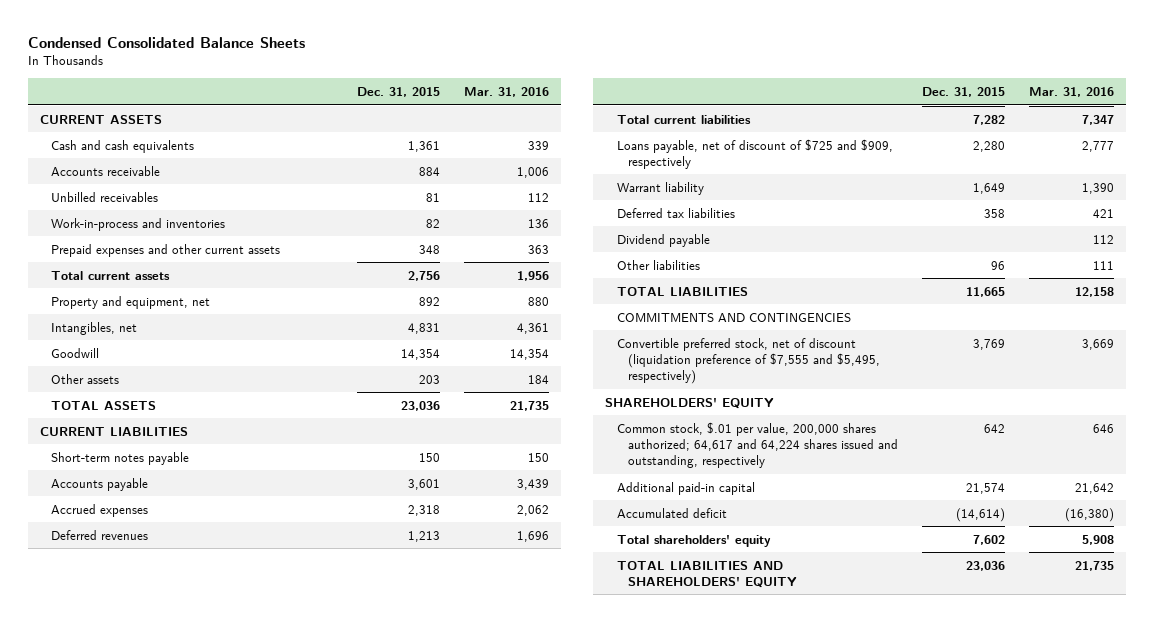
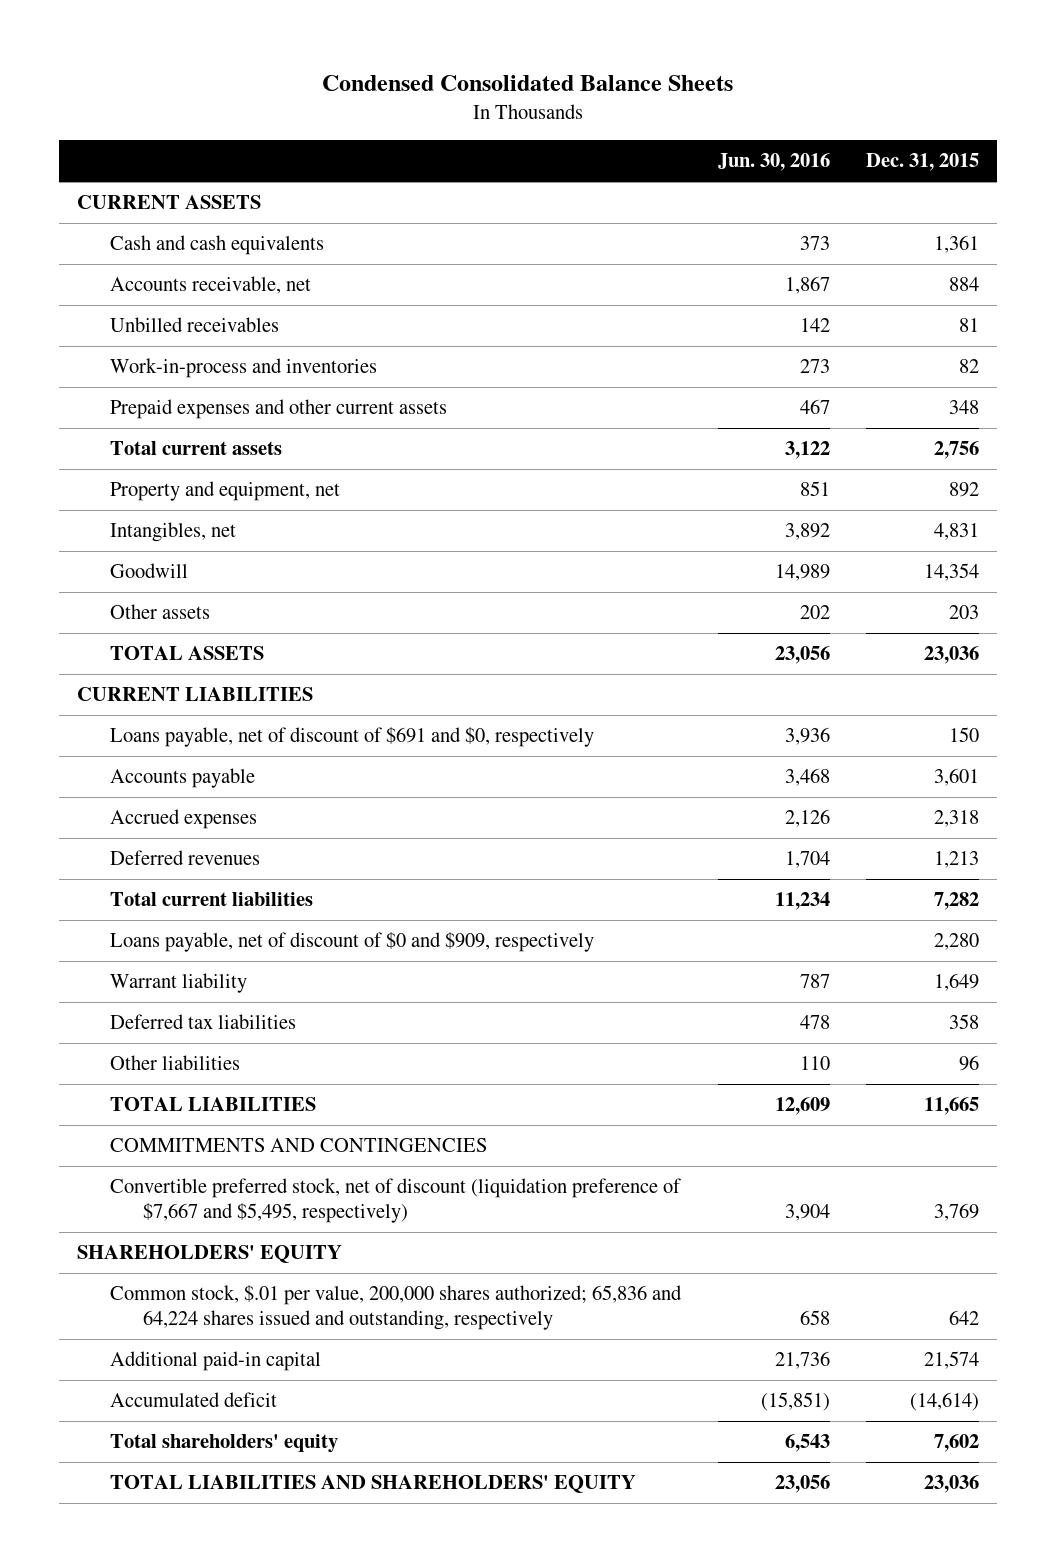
[463,87,549,98] Mar. 31, 2016 -> none
none -> [717,153,830,172] Jun. 30, 2016
[51,165,161,176] Accounts receivable -> [110,276,312,295] Accounts receivable, net
[51,451,190,465] Short-term notes payable -> [110,727,595,748] Loans payable, net of discount of $691 and $0, respectively
[616,138,893,169] Loans payable, net of discount of $725 and $909, respectively -> [110,932,595,953] Loans payable, net of discount of $0 and $909, respectively
[616,233,710,247] Dividend payable -> none
[616,337,881,385] Convertible preferred stock, net of discount (liquidation preference of $7,555 and $5,495, respectively) -> [110,1178,682,1224] Convertible preferred stock, net of discount (liquidation preference of $7,667 and $5,495, respectively)
[616,421,899,469] Common stock, $.01 per value, 200,000 shares authorized; 64,617 and 64,224 shares issued and outstanding, respectively -> [110,1285,683,1331] Common stock, $.01 per value, 200,000 shares authorized; 65,836 and 64,224 shares issued and outstanding, respectively

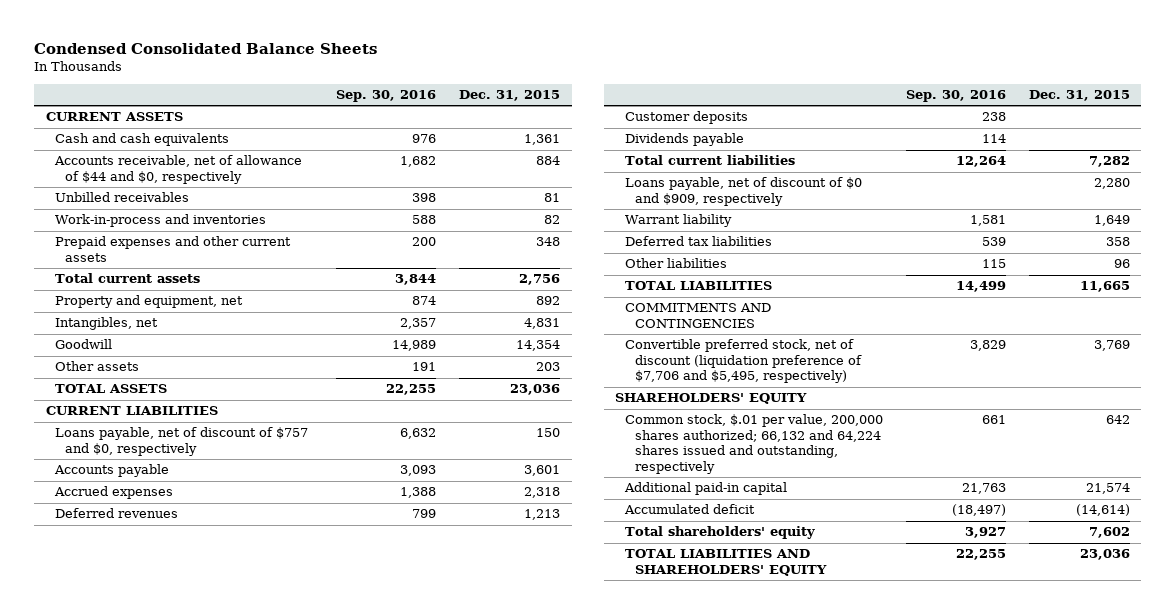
[717,153,830,172] Jun. 30, 2016 -> none
none -> [336,90,437,103] Sep. 30, 2016
[110,276,312,295] Accounts receivable, net -> [54,155,303,184] Accounts receivable, net of allowance of $44 and $0, respectively
[110,727,595,748] Loans payable, net of discount of $691 and $0, respectively -> [55,427,309,456] Loans payable, net of discount of $757 and $0, respectively
none -> [624,111,748,125] Customer deposits
none -> [624,133,744,147] Dividends payable
[110,1178,682,1224] Convertible preferred stock, net of discount (liquidation preference of $7,667 and $5,495, respectively) -> [624,339,862,384] Convertible preferred stock, net of discount (liquidation preference of $7,706 and $5,495, respectively)
[110,1285,683,1331] Common stock, $.01 per value, 200,000 shares authorized; 65,836 and 64,224 shares issued and outstanding, respectively -> [624,414,883,475] Common stock, $.01 per value, 200,000 shares authorized; 66,132 and 64,224 shares issued and outstanding, respectively

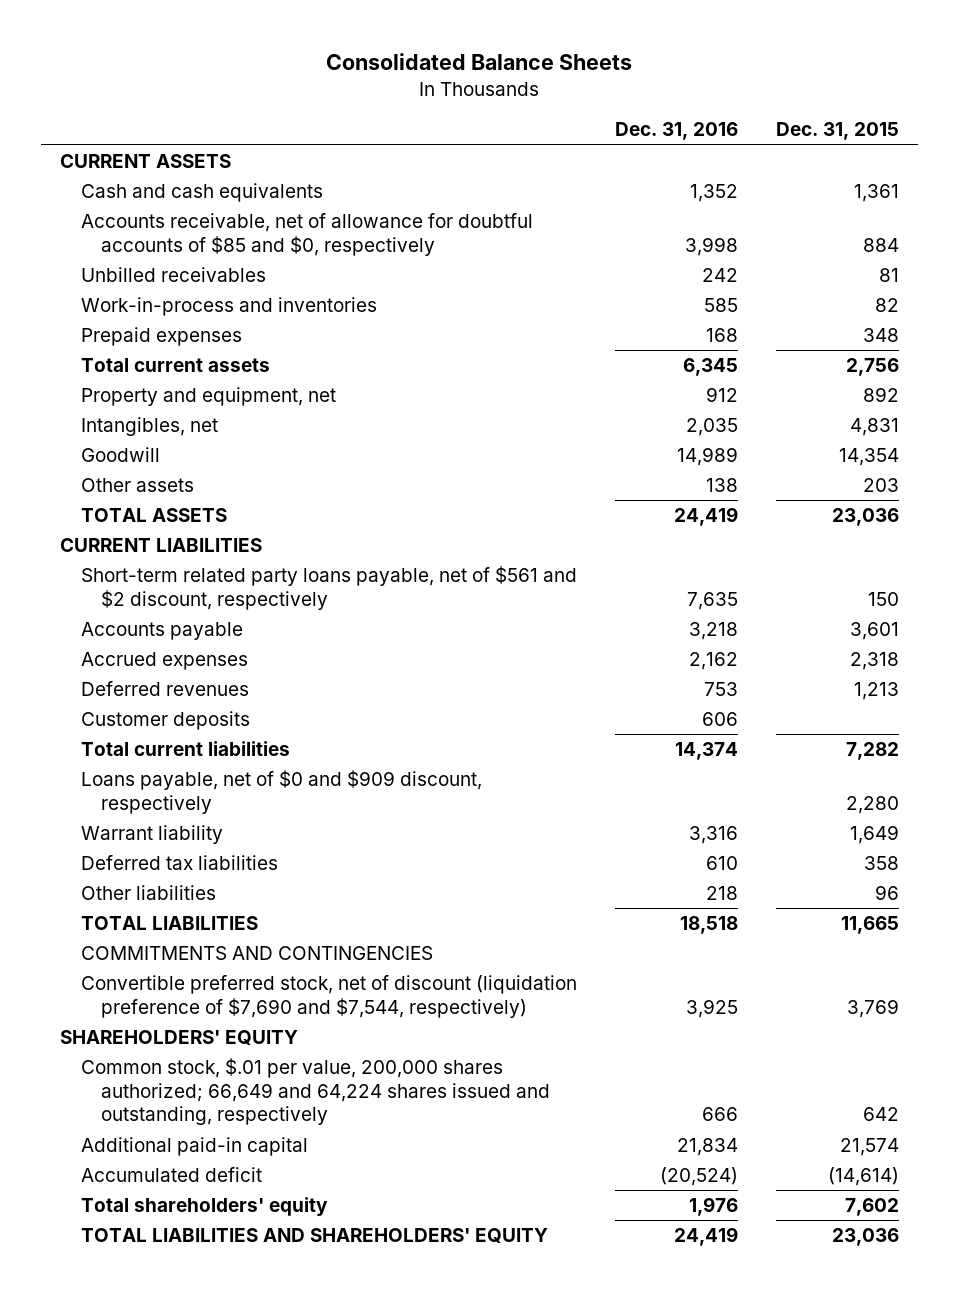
[34,42,378,54] Condensed Consolidated Balance Sheets -> [326,53,633,71] Consolidated Balance Sheets
[336,90,437,103] Sep. 30, 2016 -> none
none -> [614,122,738,141] Dec. 31, 2016
[54,155,303,184] Accounts receivable, net of allowance of $44 and $0, respectively -> [80,212,533,256] Accounts receivable, net of allowance for doubtful accounts of $85 and $0, respectively
[55,236,292,262] Prepaid expenses and other current assets -> [80,326,242,346] Prepaid expenses
[55,427,309,456] Loans payable, net of discount of $757 and $0, respectively -> [80,565,577,610] Short-term related party loans payable, net of $561 and $2 discount, respectively
[624,133,744,147] Dividends payable -> none
[624,177,862,206] Loans payable, net of discount of $0 and $909, respectively -> [80,769,482,814] Loans payable, net of $0 and $909 discount, respectively
[624,339,862,384] Convertible preferred stock, net of discount (liquidation preference of $7,706 and $5,495, respectively) -> [80,974,577,1018] Convertible preferred stock, net of discount (liquidation preference of $7,690 and $7,544, respectively)
[624,414,883,475] Common stock, $.01 per value, 200,000 shares authorized; 66,132 and 64,224 shares issued and outstanding, respectively -> [80,1057,550,1126] Common stock, $.01 per value, 200,000 shares authorized; 66,649 and 64,224 shares issued and outstanding, respectively

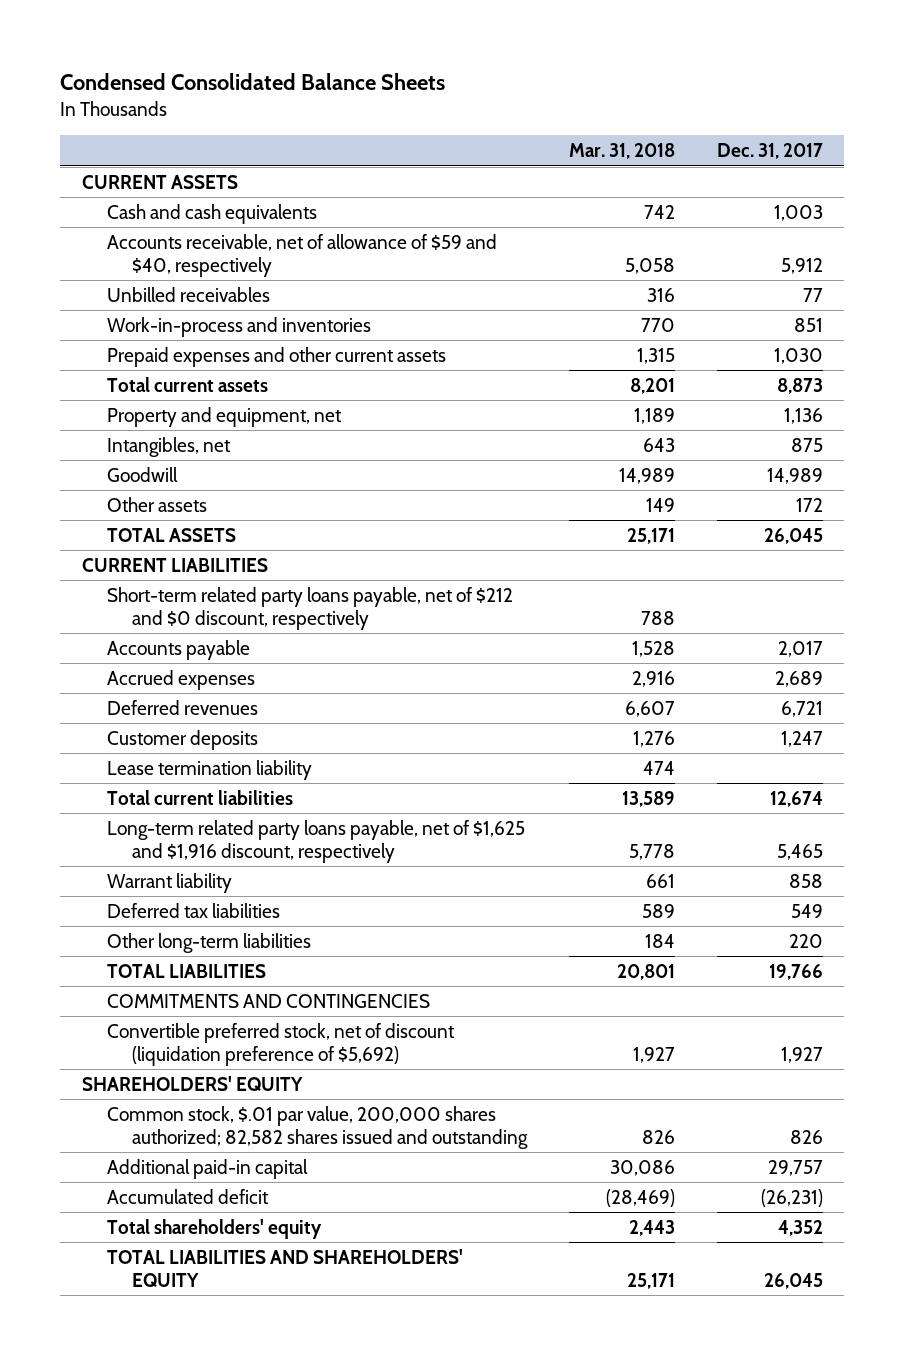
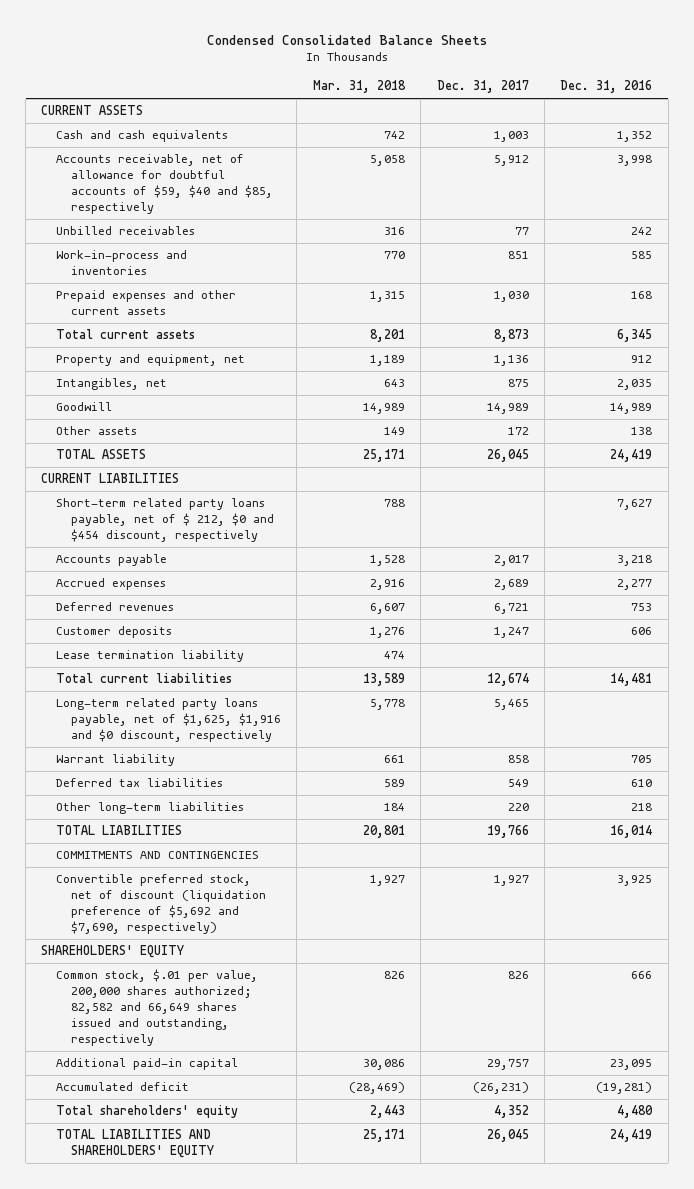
none -> [560,80,653,94] Dec. 31, 2016
[106,233,497,277] Accounts receivable, net of allowance of $59 and $40, respectively -> [56,154,273,215] Accounts receivable, net of allowance for doubtful accounts of $59, $40 and $85, respectively
[106,586,513,630] Short-term related party loans payable, net of $212 and $0 discount, respectively -> [56,498,274,543] Short-term related party loans payable, net of $ 212, $0 and $454 discount, respectively
[106,819,525,863] Long-term related party loans payable, net of $1,625 and $1,916 discount, respectively -> [56,698,281,743] Long-term related party loans payable, net of $1,625, $1,916 and $0 discount, respectively
[106,1022,455,1066] Convertible preferred stock, net of discount (liquidation preference of $5,692) -> [56,874,266,935] Convertible preferred stock, net of discount (liquidation preference of $5,692 and $7,690, respectively)
[106,1105,528,1149] Common stock, $.01 par value, 200,000 shares authorized; 82,582 shares issued and outstanding -> [56,969,259,1047] Common stock, $.01 per value, 200,000 shares authorized; 82,582 and 66,649 shares issued and outstanding, respectively

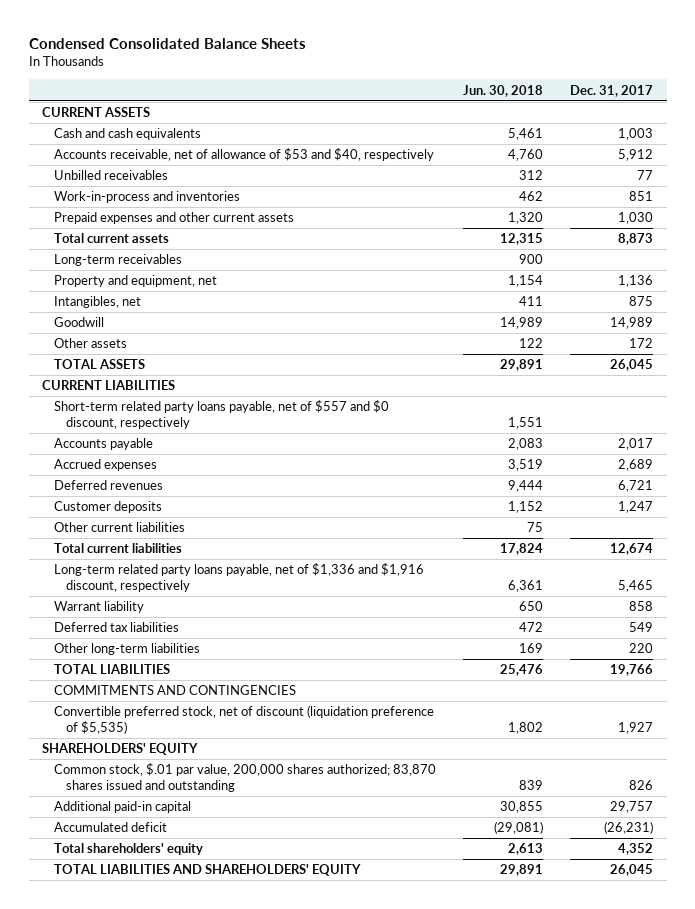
[312,80,406,94] Mar. 31, 2018 -> none
[560,80,653,94] Dec. 31, 2016 -> none
none -> [463,84,544,97] Jun. 30, 2018
[56,154,273,215] Accounts receivable, net of allowance for doubtful accounts of $59, $40 and $85, respectively -> [54,148,435,162] Accounts receivable, net of allowance of $53 and $40, respectively
none -> [54,254,183,267] Long-term receivables
[56,498,274,543] Short-term related party loans payable, net of $ 212, $0 and $454 discount, respectively -> [54,400,390,430] Short-term related party loans payable, net of $557 and $0 discount, respectively
[56,650,245,663] Lease termination liability -> none
none -> [54,522,186,533] Other current liabilities
[56,698,281,743] Long-term related party loans payable, net of $1,625, $1,916 and $0 discount, respectively -> [54,563,425,593] Long-term related party loans payable, net of $1,336 and $1,916 discount, respectively
[56,874,266,935] Convertible preferred stock, net of discount (liquidation preference of $5,692 and $7,690, respectively) -> [54,705,435,735] Convertible preferred stock, net of discount (liquidation preference of $5,535)
[56,969,259,1047] Common stock, $.01 per value, 200,000 shares authorized; 82,582 and 66,649 shares issued and outstanding, respectively -> [54,763,437,793] Common stock, $.01 par value, 200,000 shares authorized; 83,870 shares issued and outstanding

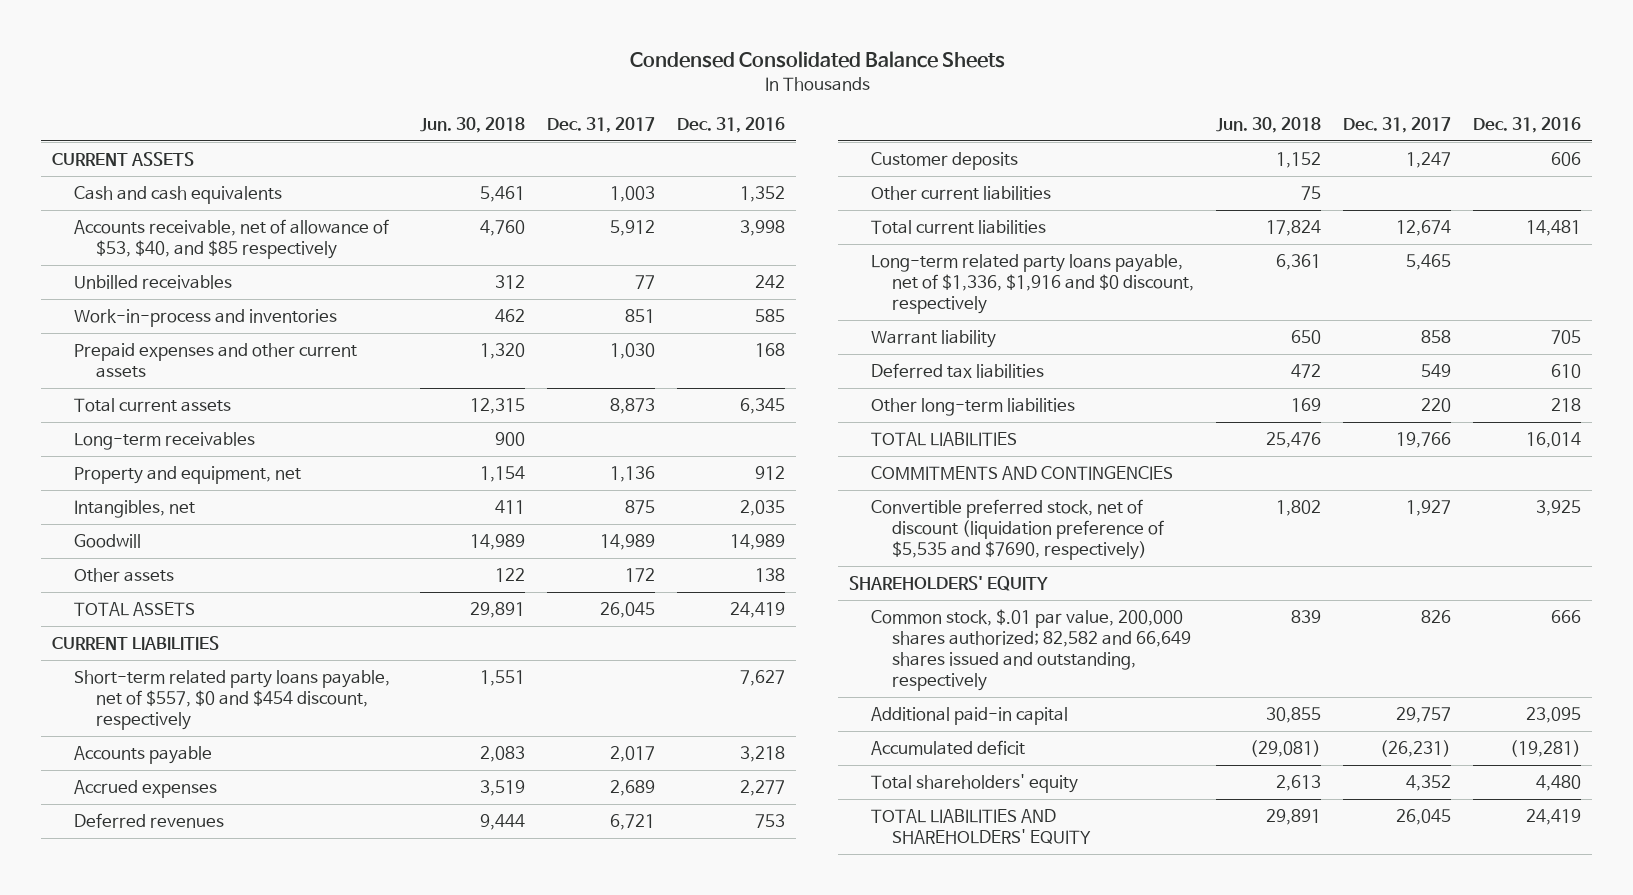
none -> [676,116,785,133] Dec. 31, 2016
[54,148,435,162] Accounts receivable, net of allowance of $53 and $40, respectively -> [74,219,390,260] Accounts receivable, net of allowance of $53, $40, and $85 respectively
[54,400,390,430] Short-term related party loans payable, net of $557 and $0 discount, respectively -> [74,670,391,731] Short-term related party loans payable, net of $557, $0 and $454 discount, respectively
[54,563,425,593] Long-term related party loans payable, net of $1,336 and $1,916 discount, respectively -> [870,254,1195,315] Long-term related party loans payable, net of $1,336, $1,916 and $0 discount, respectively
[54,705,435,735] Convertible preferred stock, net of discount (liquidation preference of $5,535) -> [870,499,1165,561] Convertible preferred stock, net of discount (liquidation preference of $5,535 and $7690, respectively)
[54,763,437,793] Common stock, $.01 par value, 200,000 shares authorized; 83,870 shares issued and outstanding -> [870,609,1192,692] Common stock, $.01 par value, 200,000 shares authorized; 82,582 and 66,649 shares issued and outstanding, respectively

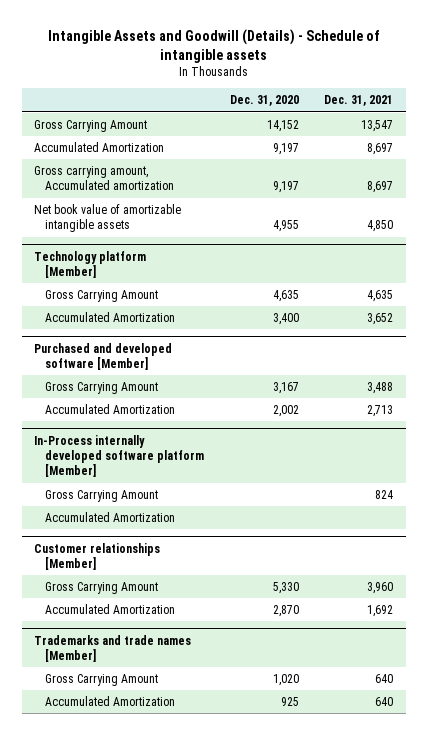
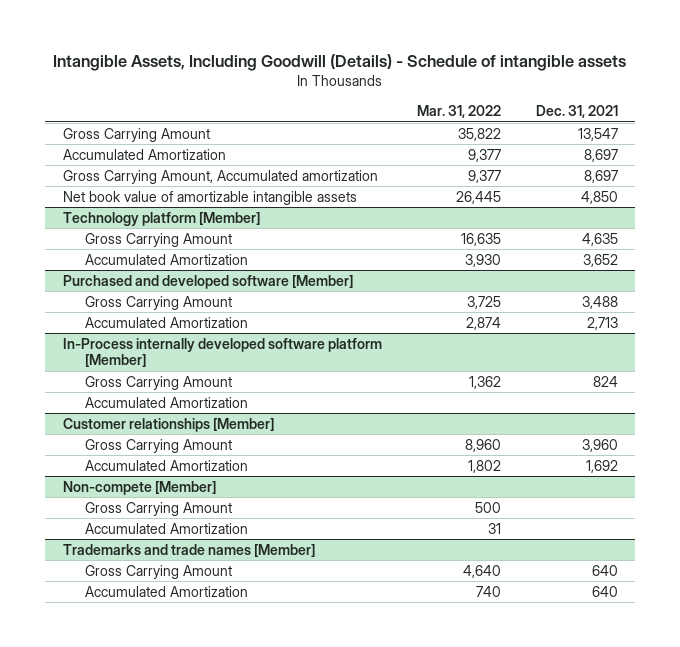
[47,28,380,63] Intangible Assets and Goodwill (Details) - Schedule of intangible assets -> [53,54,627,72] Intangible Assets, Including Goodwill (Details) - Schedule of intangible assets
[229,95,299,107] Dec. 31, 2020 -> none
none -> [416,105,501,119] Mar. 31, 2022
[34,166,175,191] Gross carrying amount, Accumulated amortization -> [62,169,378,184] Gross Carrying Amount, Accumulated amortization
none -> [62,480,216,495] Non-compete [Member]
none -> [85,501,233,516] Gross Carrying Amount
none -> [85,522,249,534] Accumulated Amortization

